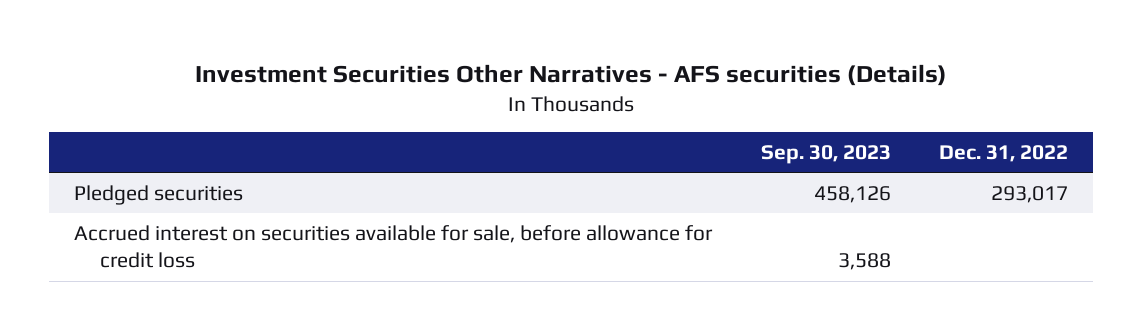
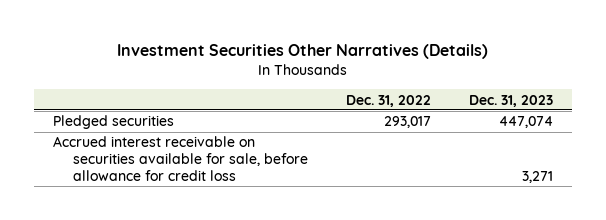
[195,64,948,87] Investment Securities Other Narratives - AFS securities (Details) -> [116,44,488,60] Investment Securities Other Narratives (Details)
[760,145,891,165] Sep. 30, 2023 -> none
none -> [468,94,553,107] Dec. 31, 2023
[73,225,713,269] Accrued interest on securities available for sale, before allowance for credit loss -> [53,136,309,182] Accrued interest receivable on securities available for sale, before allowance for credit loss

